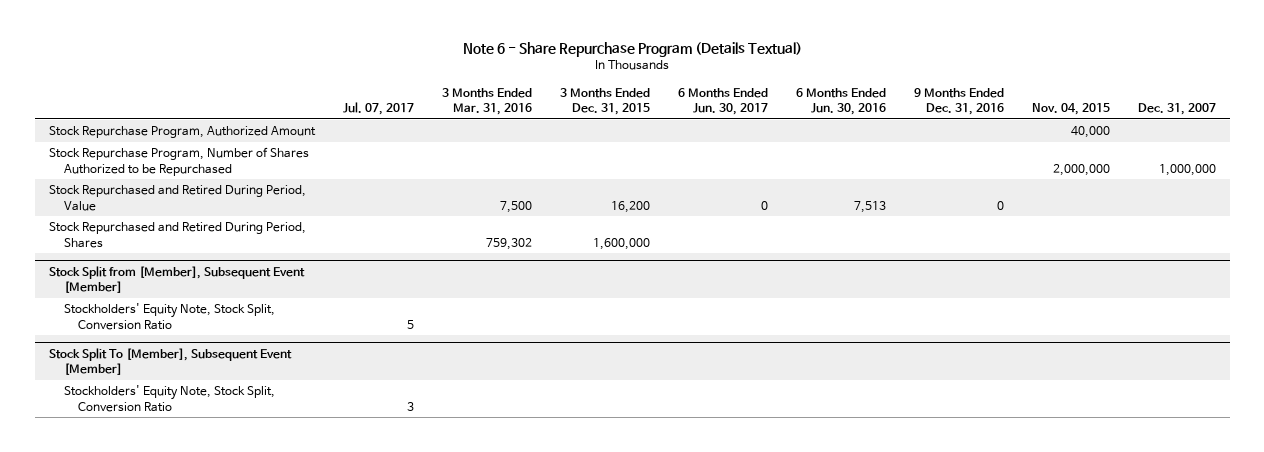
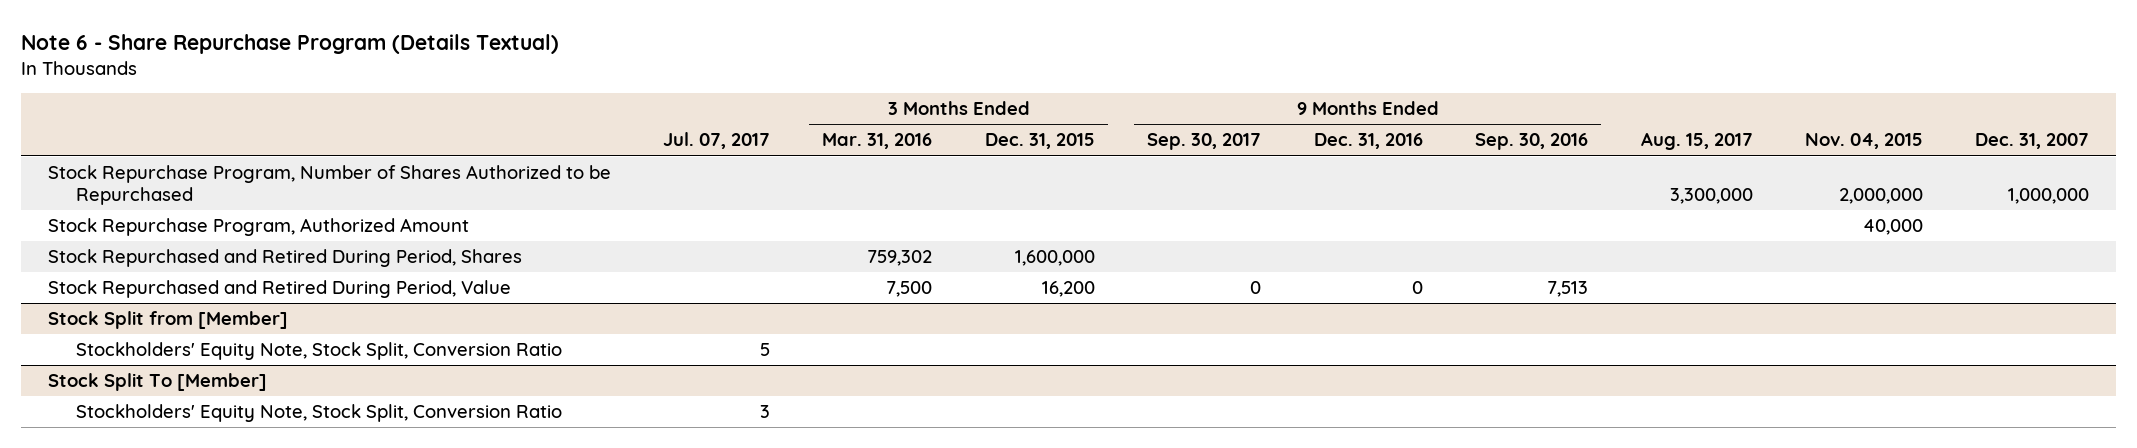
[677,87,768,115] 6 Months Ended Jun. 30, 2017 -> none
[795,87,886,115] 6 Months Ended Jun. 30, 2016 -> none
none -> [1147,133,1262,151] Sep. 30, 2017
none -> [1475,133,1589,151] Sep. 30, 2016
none -> [1640,132,1753,151] Aug. 15, 2017
[48,126,316,139] Stock Repurchase Program, Authorized Amount -> [47,218,469,237] Stock Repurchase Program, Authorized Amount
[48,185,306,211] Stock Repurchased and Retired During Period, Value -> [47,280,511,299] Stock Repurchased and Retired During Period, Value
[48,266,305,294] Stock Split from [Member], Subsequent Event [Member] -> [47,311,288,330] Stock Split from [Member]
[48,348,292,376] Stock Split To [Member], Subsequent Event [Member] -> [47,373,267,392] Stock Split To [Member]

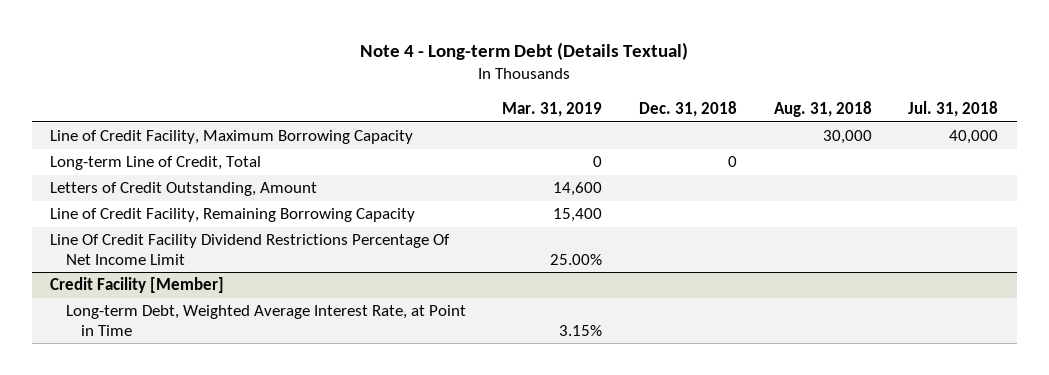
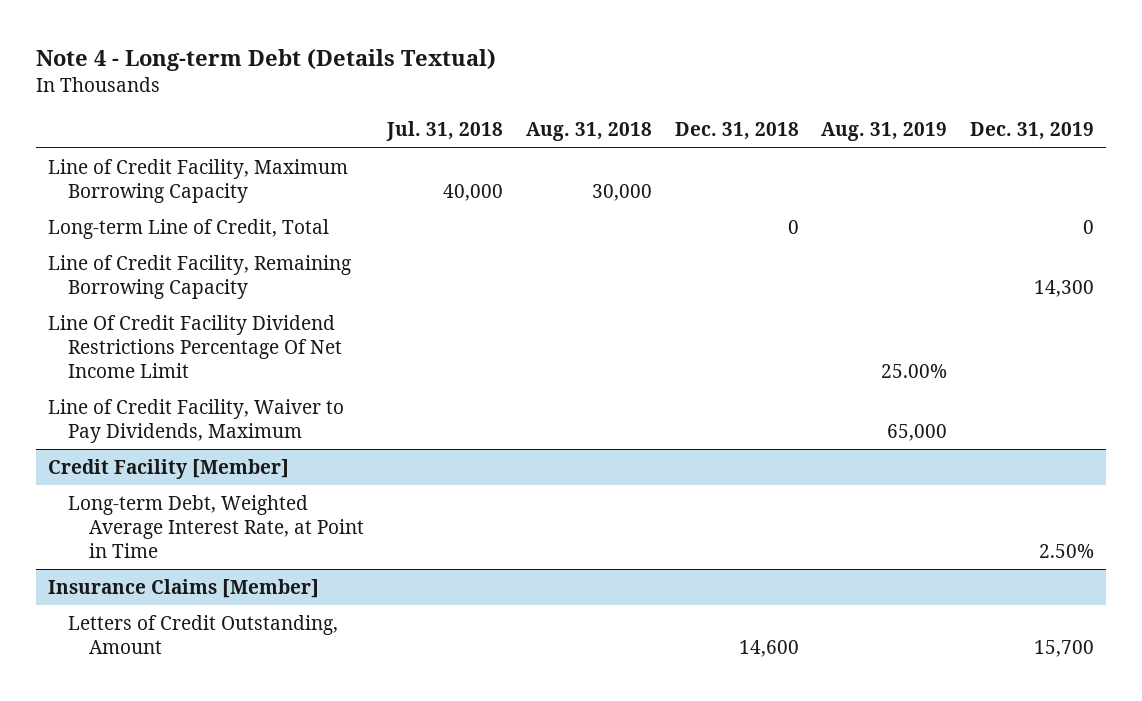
[502,101,603,117] Mar. 31, 2019 -> none
none -> [821,122,948,142] Aug. 31, 2019
none -> [970,122,1095,141] Dec. 31, 2019
[50,182,318,197] Letters of Credit Outstanding, Amount -> none
none -> [47,399,344,443] Line of Credit Facility, Waiver to Pay Dividends, Maximum
none -> [47,579,319,599] Insurance Claims [Member]
none -> [68,615,339,654] Letters of Credit Outstanding, Amount

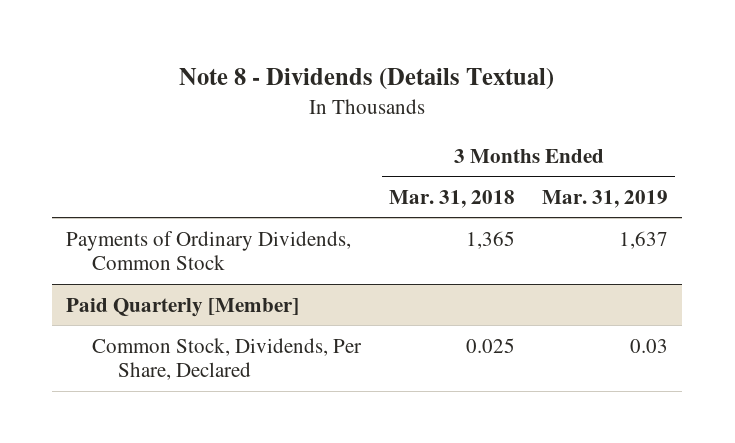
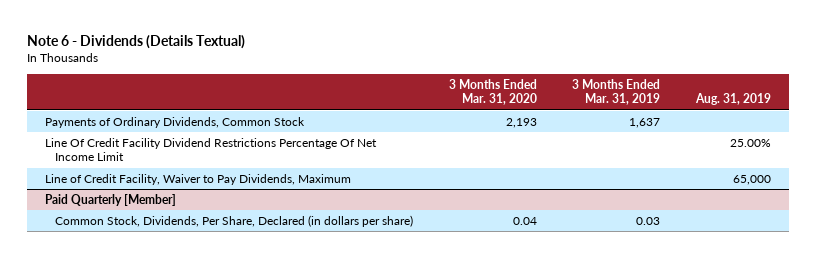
[179,68,555,91] Note 8 - Dividends (Details Textual) -> [27,34,246,49] Note 6 - Dividends (Details Textual)
[388,189,515,208] Mar. 31, 2018 -> none
none -> [448,79,537,106] 3 Months Ended Mar. 31, 2020
none -> [694,93,771,106] Aug. 31, 2019
none -> [44,137,377,162] Line Of Credit Facility Dividend Restrictions Percentage Of Net Income Limit
none -> [44,173,351,185] Line of Credit Facility, Waiver to Pay Dividends, Maximum
[92,337,363,381] Common Stock, Dividends, Per Share, Declared -> [55,214,414,227] Common Stock, Dividends, Per Share, Declared (in dollars per share)

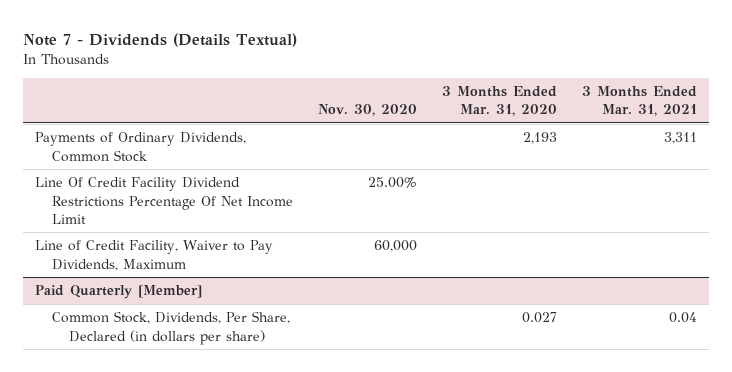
[27,34,246,49] Note 6 - Dividends (Details Textual) -> [22,32,297,47] Note 7 - Dividends (Details Textual)
[572,79,661,106] 3 Months Ended Mar. 31, 2019 -> none
[694,93,771,106] Aug. 31, 2019 -> none
none -> [318,104,418,117] Nov. 30, 2020
none -> [582,86,698,117] 3 Months Ended Mar. 31, 2021
[512,216,537,225] 0.04 -> [522,312,558,324] 0.027

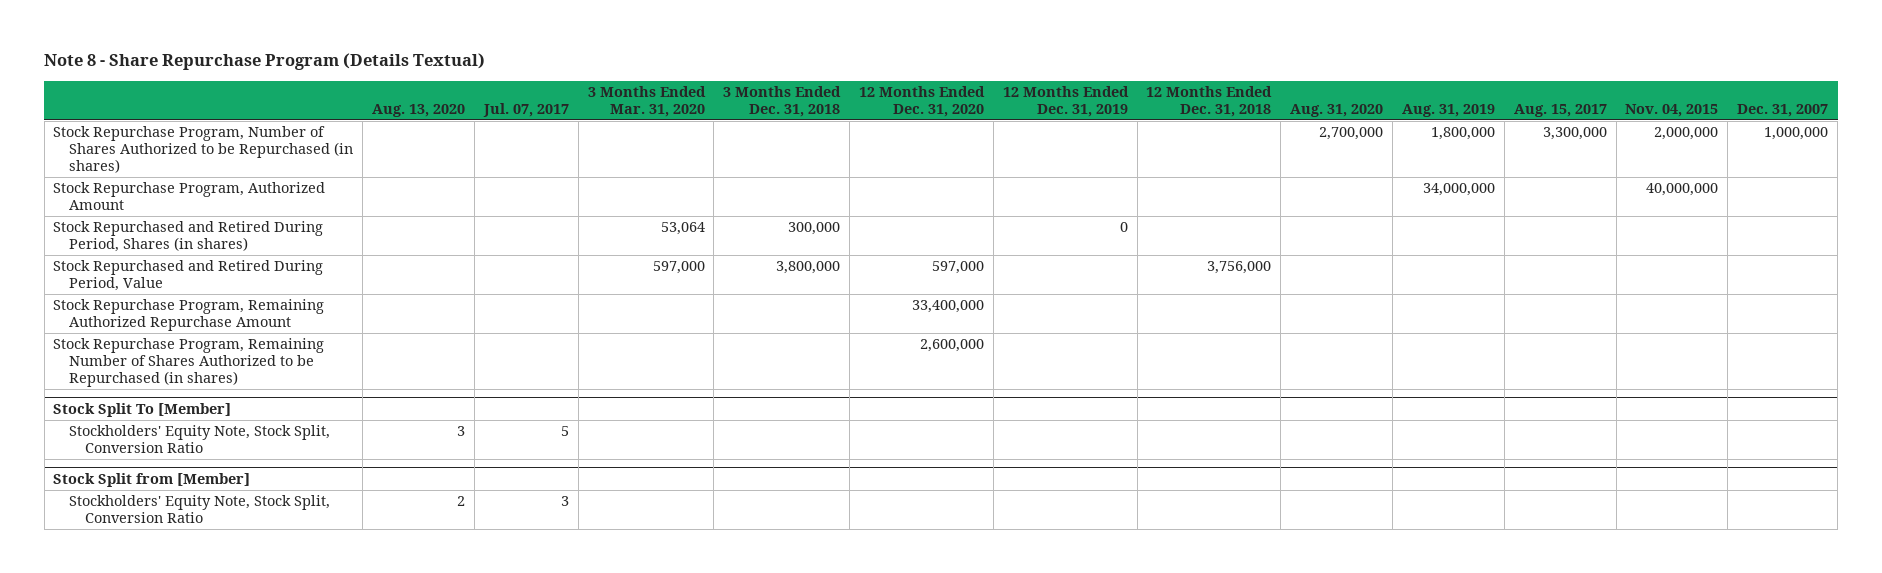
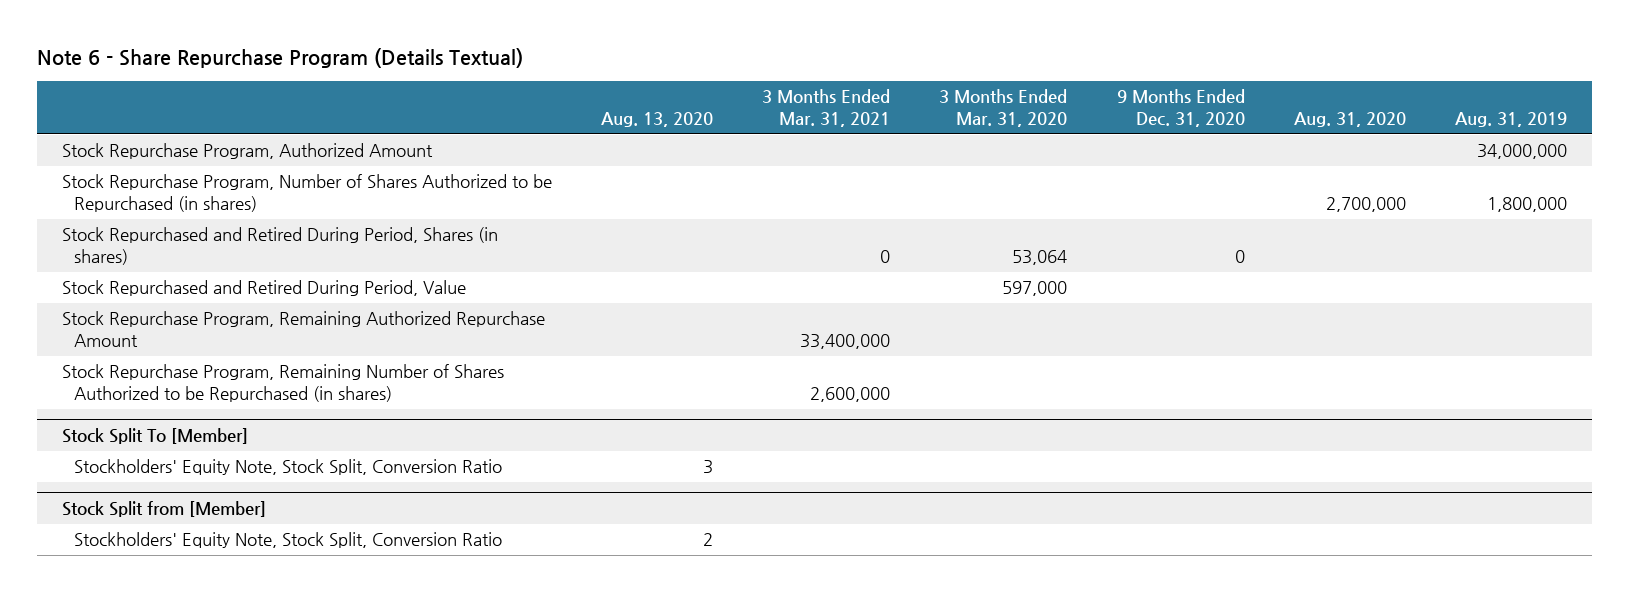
[44,53,486,71] Note 8 - Share Repurchase Program (Details Textual) -> [36,47,523,68] Note 6 - Share Repurchase Program (Details Textual)
[482,102,569,117] Jul. 07, 2017 -> none
[723,85,842,117] 3 Months Ended Dec. 31, 2018 -> none
[859,85,986,117] 12 Months Ended Dec. 31, 2020 -> none
[1002,85,1129,117] 12 Months Ended Dec. 31, 2019 -> none
[1146,85,1273,117] 12 Months Ended Dec. 31, 2018 -> none
[1513,103,1607,117] Aug. 15, 2017 -> none
[1625,103,1719,117] Nov. 04, 2015 -> none
[1737,103,1829,117] Dec. 31, 2007 -> none
none -> [762,89,891,128] 3 Months Ended Mar. 31, 2021
none -> [1116,89,1245,128] 9 Months Ended Dec. 31, 2020
[53,126,354,173] Stock Repurchase Program, Number of Shares Authorized to be Repurchased (in shares) -> [61,174,552,213] Stock Repurchase Program, Number of Shares Authorized to be Repurchased (in shares)

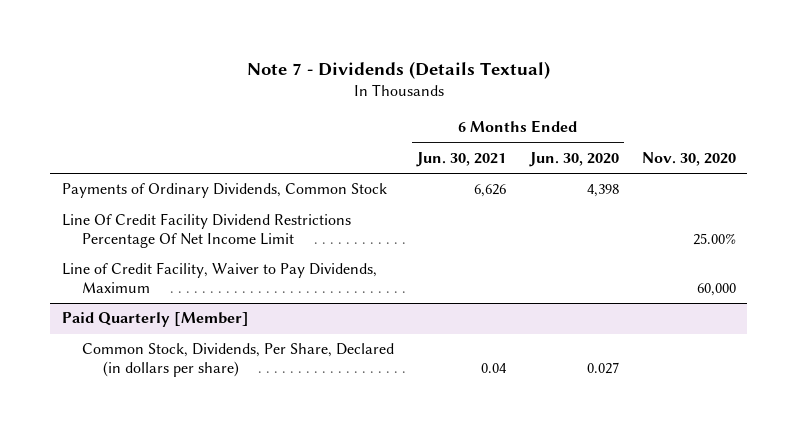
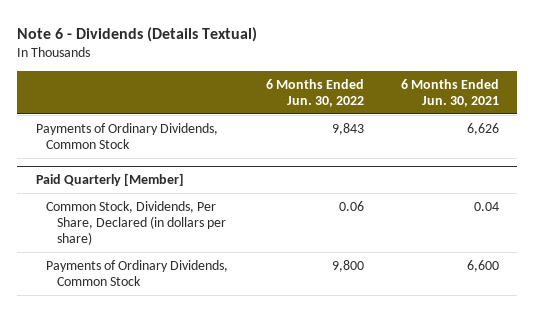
[246,60,550,79] Note 7 - Dividends (Details Textual) -> [17,26,258,42] Note 6 - Dividends (Details Textual)
[528,152,619,168] Jun. 30, 2020 -> none
[641,152,736,167] Nov. 30, 2020 -> none
none -> [265,78,364,107] 6 Months Ended Jun. 30, 2022
[61,213,351,249] Line Of Credit Facility Dividend Restrictions Percentage Of Net Income Limit -> none
[61,262,377,294] Line of Credit Facility, Waiver to Pay Dividends, Maximum -> none
none -> [46,259,229,286] Payments of Ordinary Dividends, Common Stock

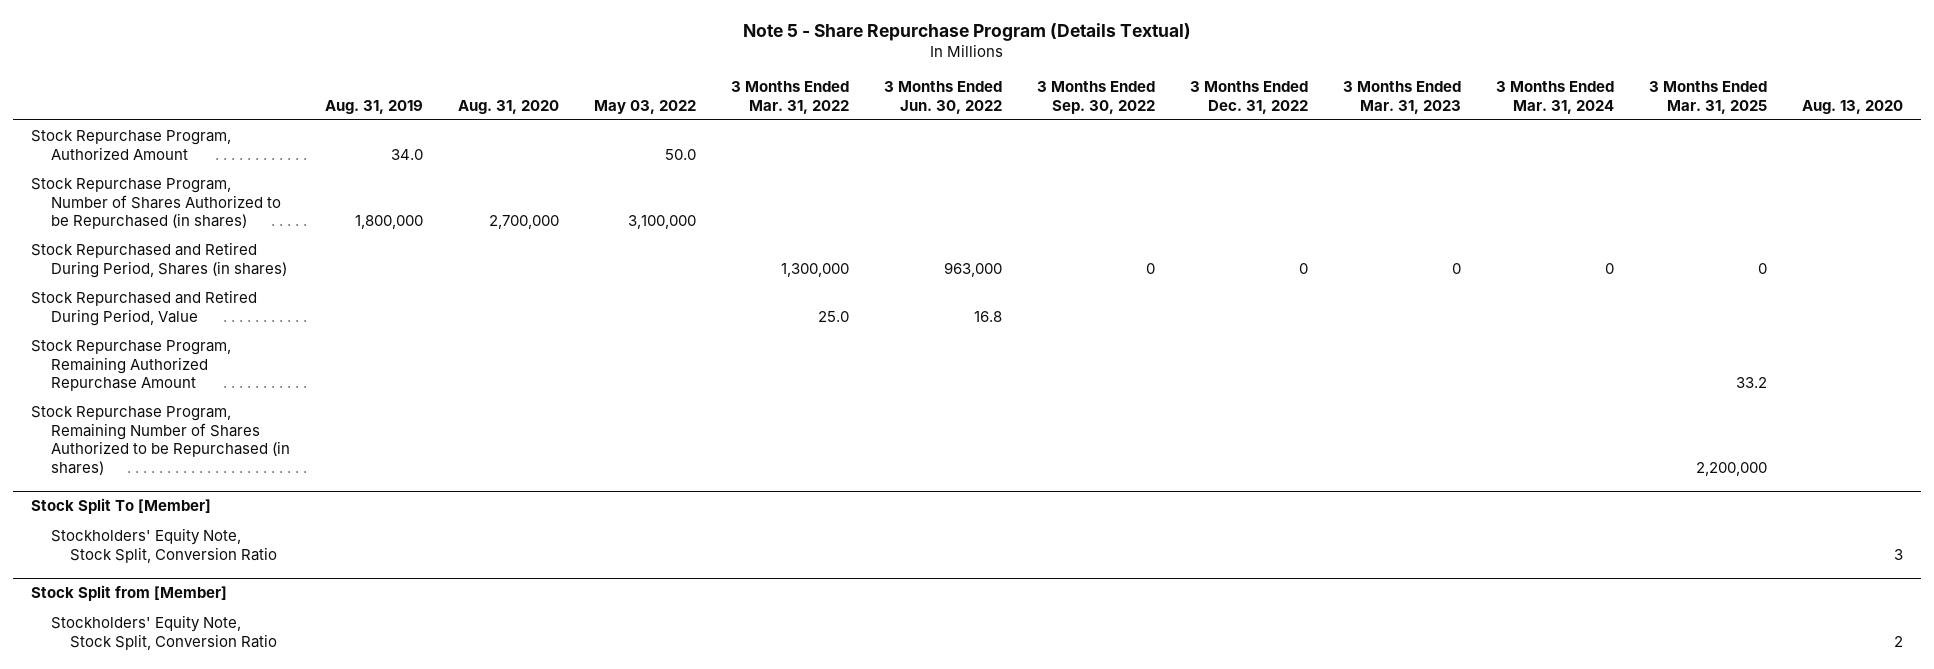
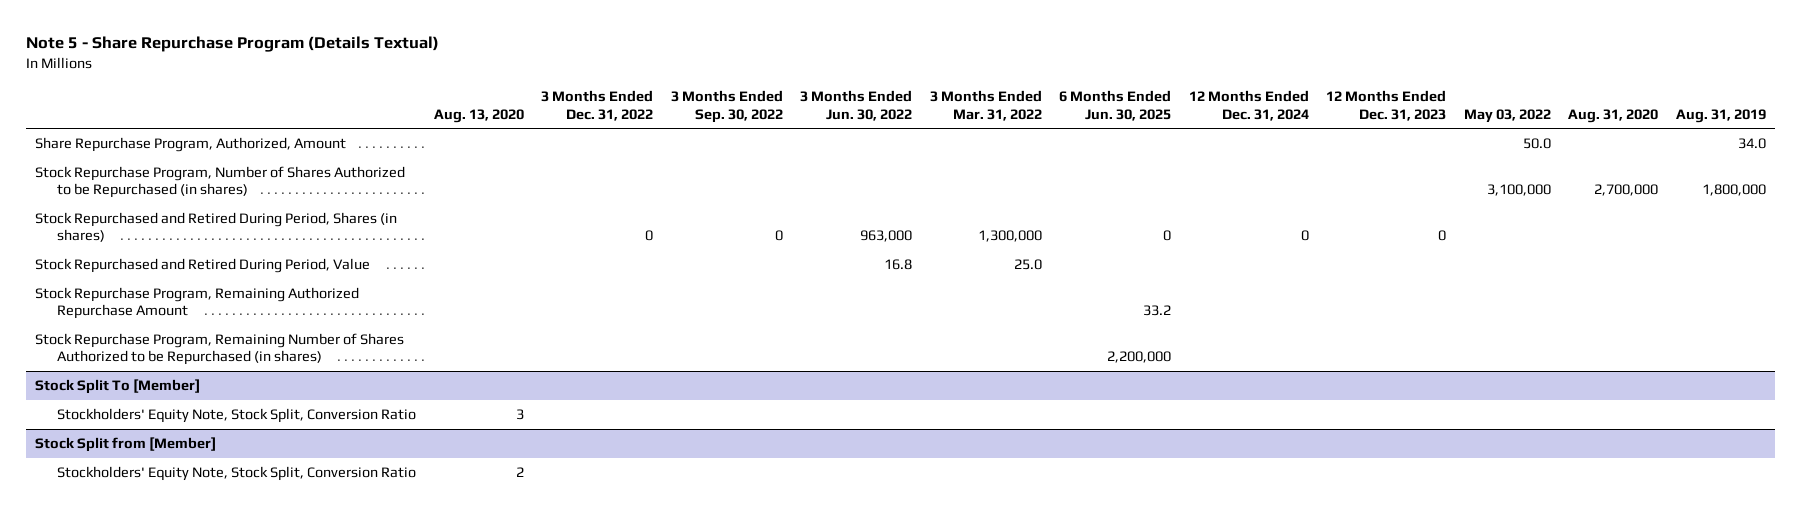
[1342,81,1461,114] 3 Months Ended Mar. 31, 2023 -> none
[1495,81,1614,114] 3 Months Ended Mar. 31, 2024 -> none
[1648,81,1767,114] 3 Months Ended Mar. 31, 2025 -> none
none -> [1059,90,1172,121] 6 Months Ended Jun. 30, 2025
none -> [1188,90,1309,121] 12 Months Ended Dec. 31, 2024
none -> [1326,90,1447,121] 12 Months Ended Dec. 31, 2023
[30,130,231,160] Stock Repurchase Program, Authorized Amount -> [34,136,346,152] Share Repurchase Program, Authorized, Amount

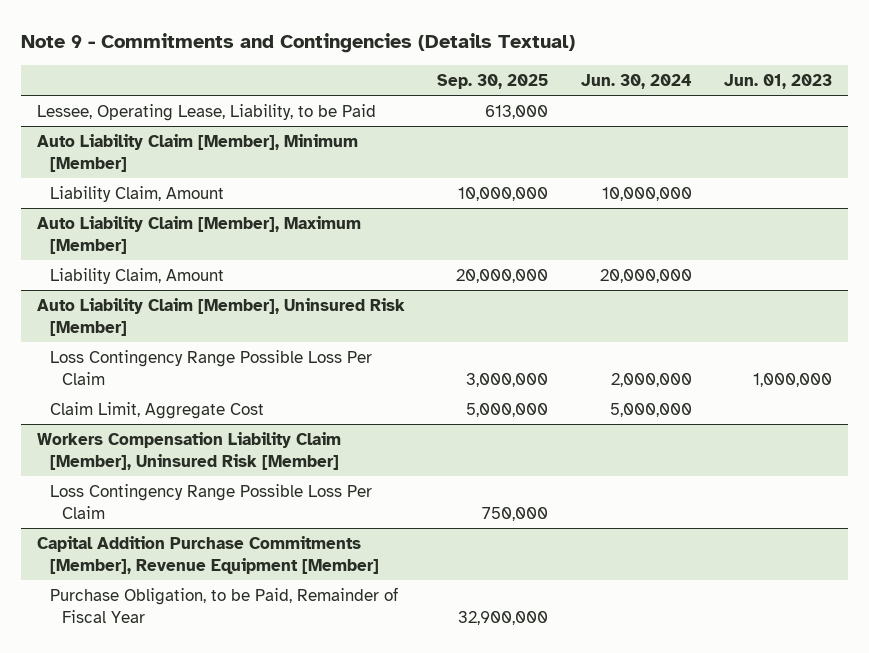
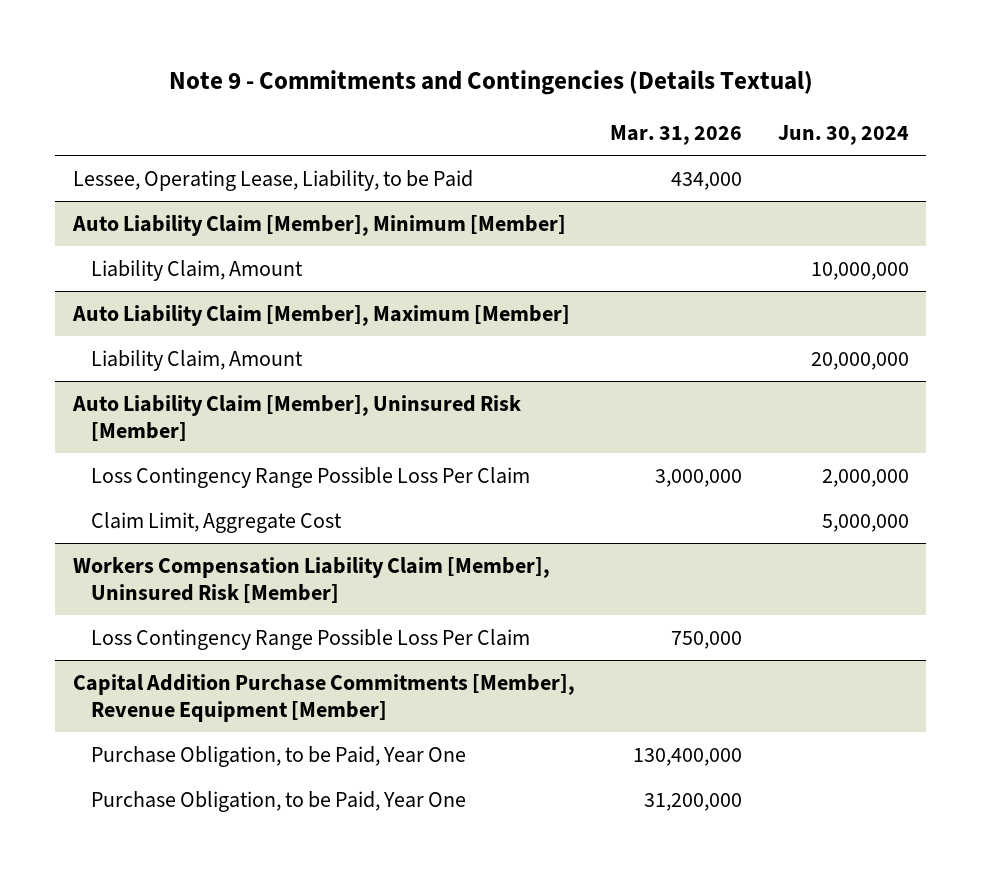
[437,73,549,89] Sep. 30, 2025 -> none
[723,73,832,89] Jun. 01, 2023 -> none
none -> [610,125,743,146] Mar. 31, 2026
[49,586,398,623] Purchase Obligation, to be Paid, Remainder of Fiscal Year -> [90,745,466,767] Purchase Obligation, to be Paid, Year One
none -> [90,790,466,812] Purchase Obligation, to be Paid, Year One

